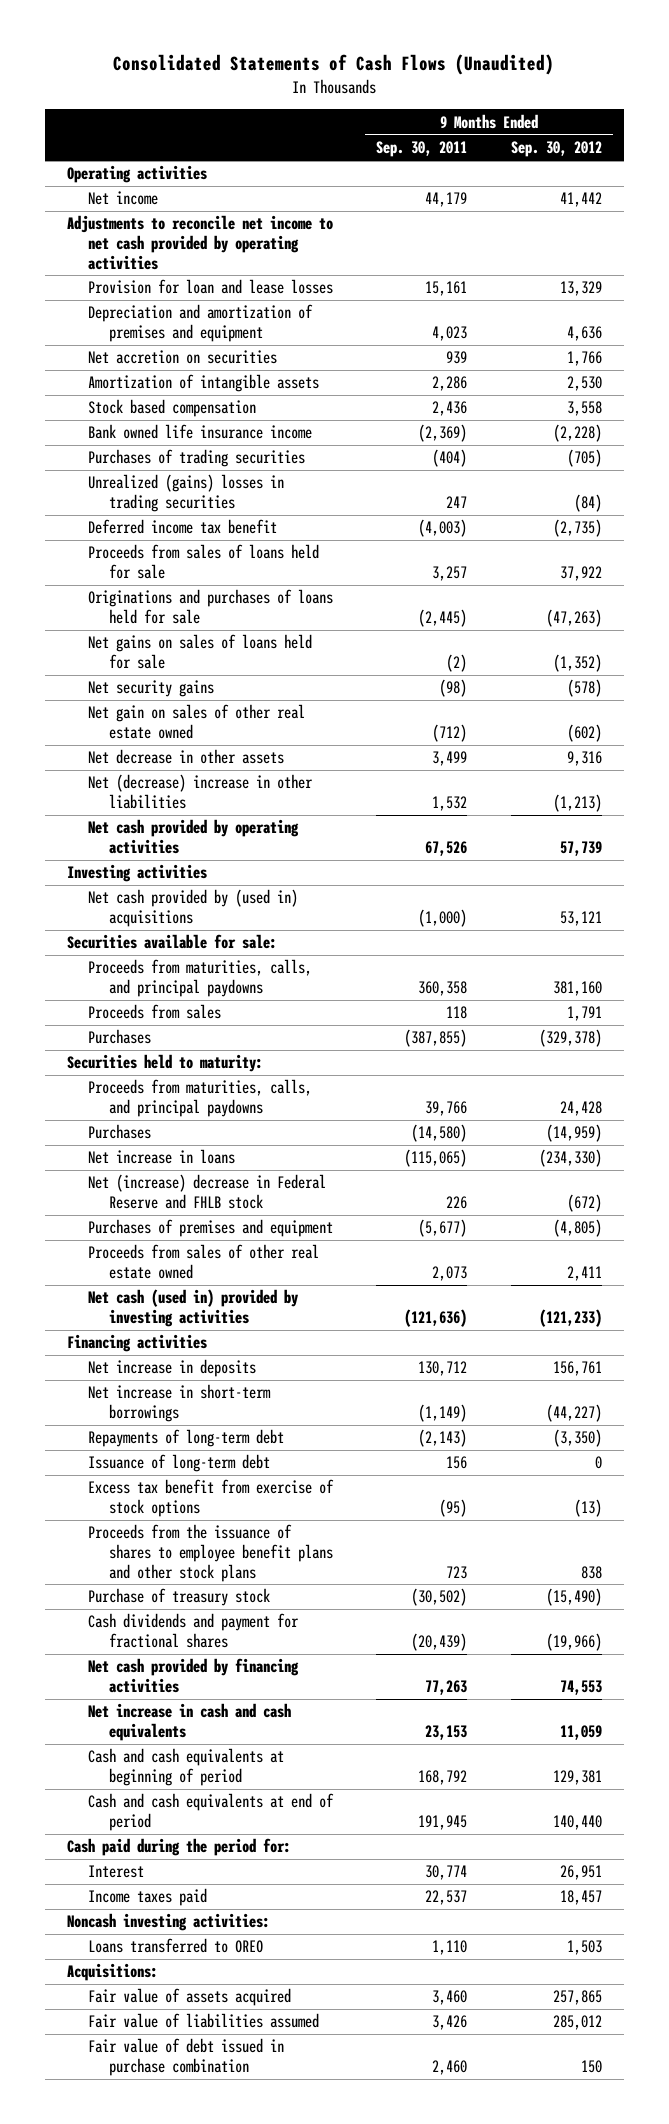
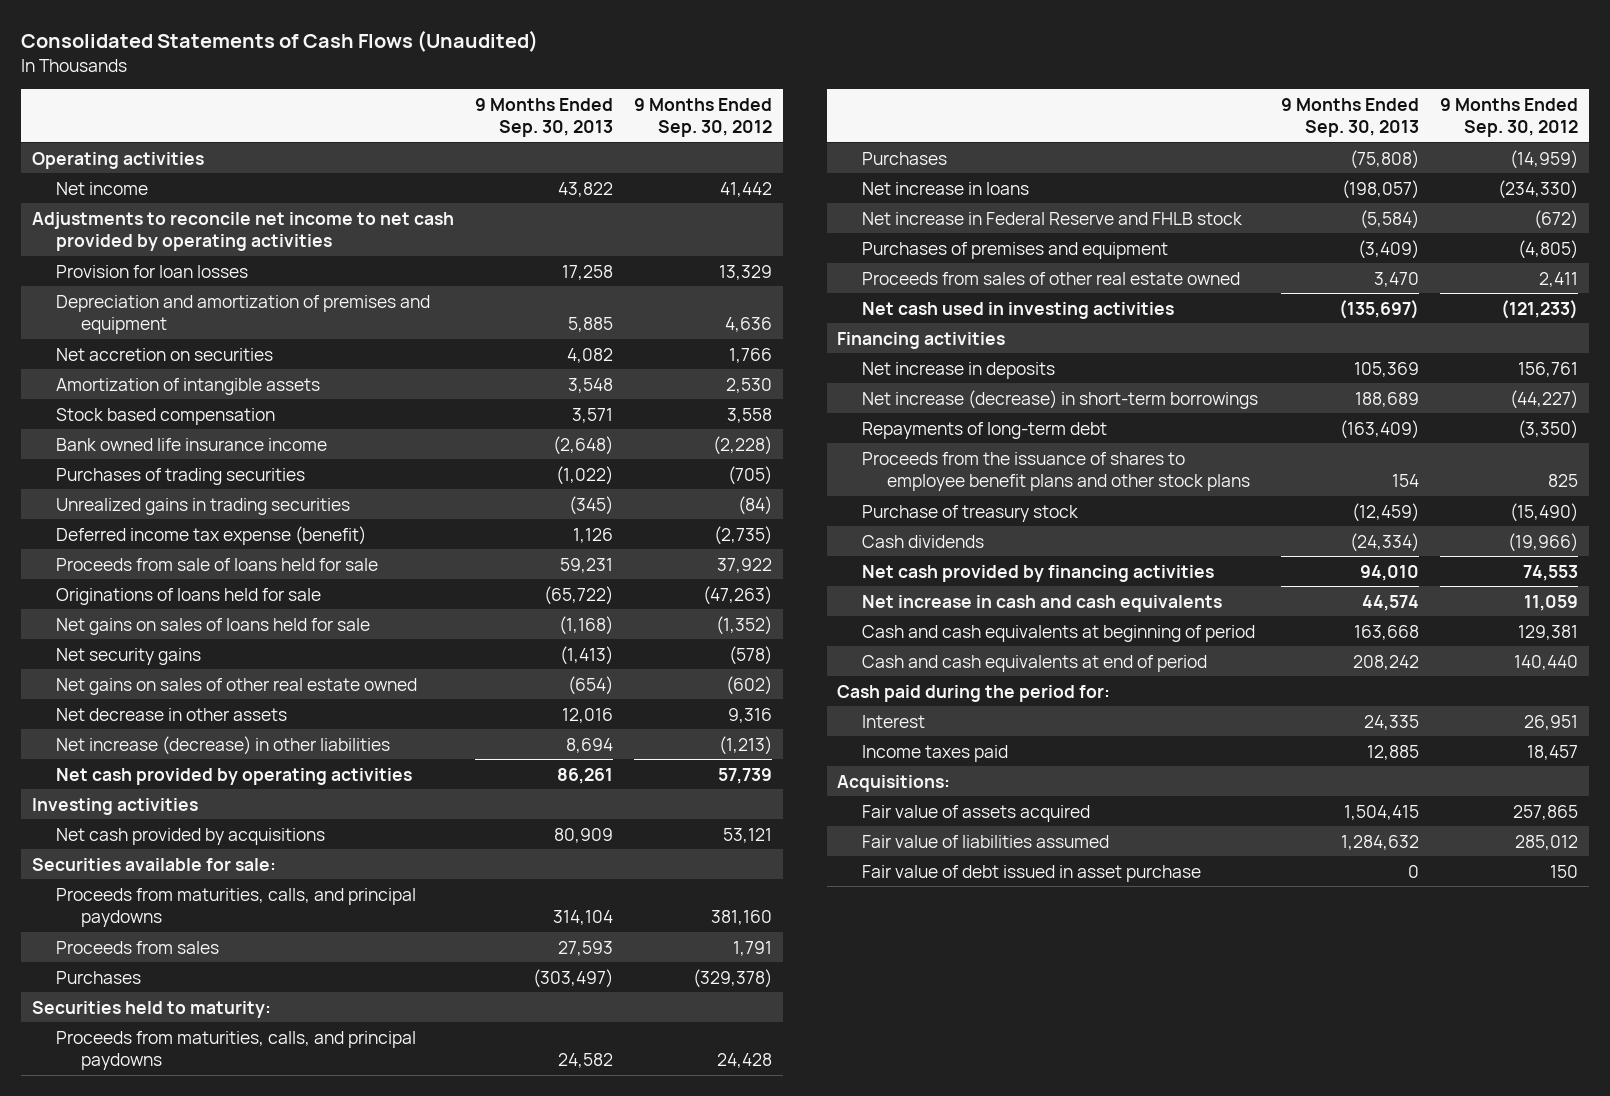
[376,141,468,158] Sep. 30, 2011 -> none
none -> [475,97,614,137] 9 Months Ended Sep. 30, 2013
[87,279,333,295] Provision for loan and lease losses -> [56,264,249,278] Provision for loan losses
[87,474,284,512] Unrealized (gains) losses in trading securities -> [56,497,351,515] Unrealized gains in trading securities
[87,519,277,535] Deferred income tax benefit -> [56,525,367,545] Deferred income tax expense (benefit)
[87,544,319,579] Proceeds from sales of loans held for sale -> [56,557,379,571] Proceeds from sale of loans held for sale
[87,589,333,624] Originations and purchases of loans held for sale -> [56,587,322,605] Originations of loans held for sale
[87,704,305,739] Net gain on sales of other real estate owned -> [56,677,418,695] Net gains on sales of other real estate owned
[87,774,313,809] Net (decrease) increase in other liabilities -> [56,735,391,755] Net increase (decrease) in other liabilities
[87,889,298,927] Net cash provided by (used in) acquisitions -> [56,827,326,845] Net cash provided by acquisitions
[87,1174,326,1209] Net (increase) decrease in Federal Reserve and FHLB stock -> [862,211,1244,225] Net increase in Federal Reserve and FHLB stock
[87,1289,298,1327] Net cash (used in) provided by investing activities -> [862,301,1175,319] Net cash used in investing activities
[87,1384,271,1422] Net increase in short-term borrowings -> [862,389,1259,409] Net increase (decrease) in short-term borrowings
[87,1454,270,1473] Issuance of long-term debt -> none
[87,1479,334,1517] Excess tax benefit from exercise of stock options -> none
[581,1565,603,1579] 838 -> [1547,473,1578,487] 825
[87,1613,299,1648] Cash dividends and payment for fractional shares -> [862,534,985,548] Cash dividends
[66,1913,270,1932] Noncash investing activities: -> none
[87,1938,263,1954] Loans transferred to OREO -> none
[87,2038,284,2076] Fair value of debt issued in purchase combination -> [862,864,1202,882] Fair value of debt issued in asset purchase

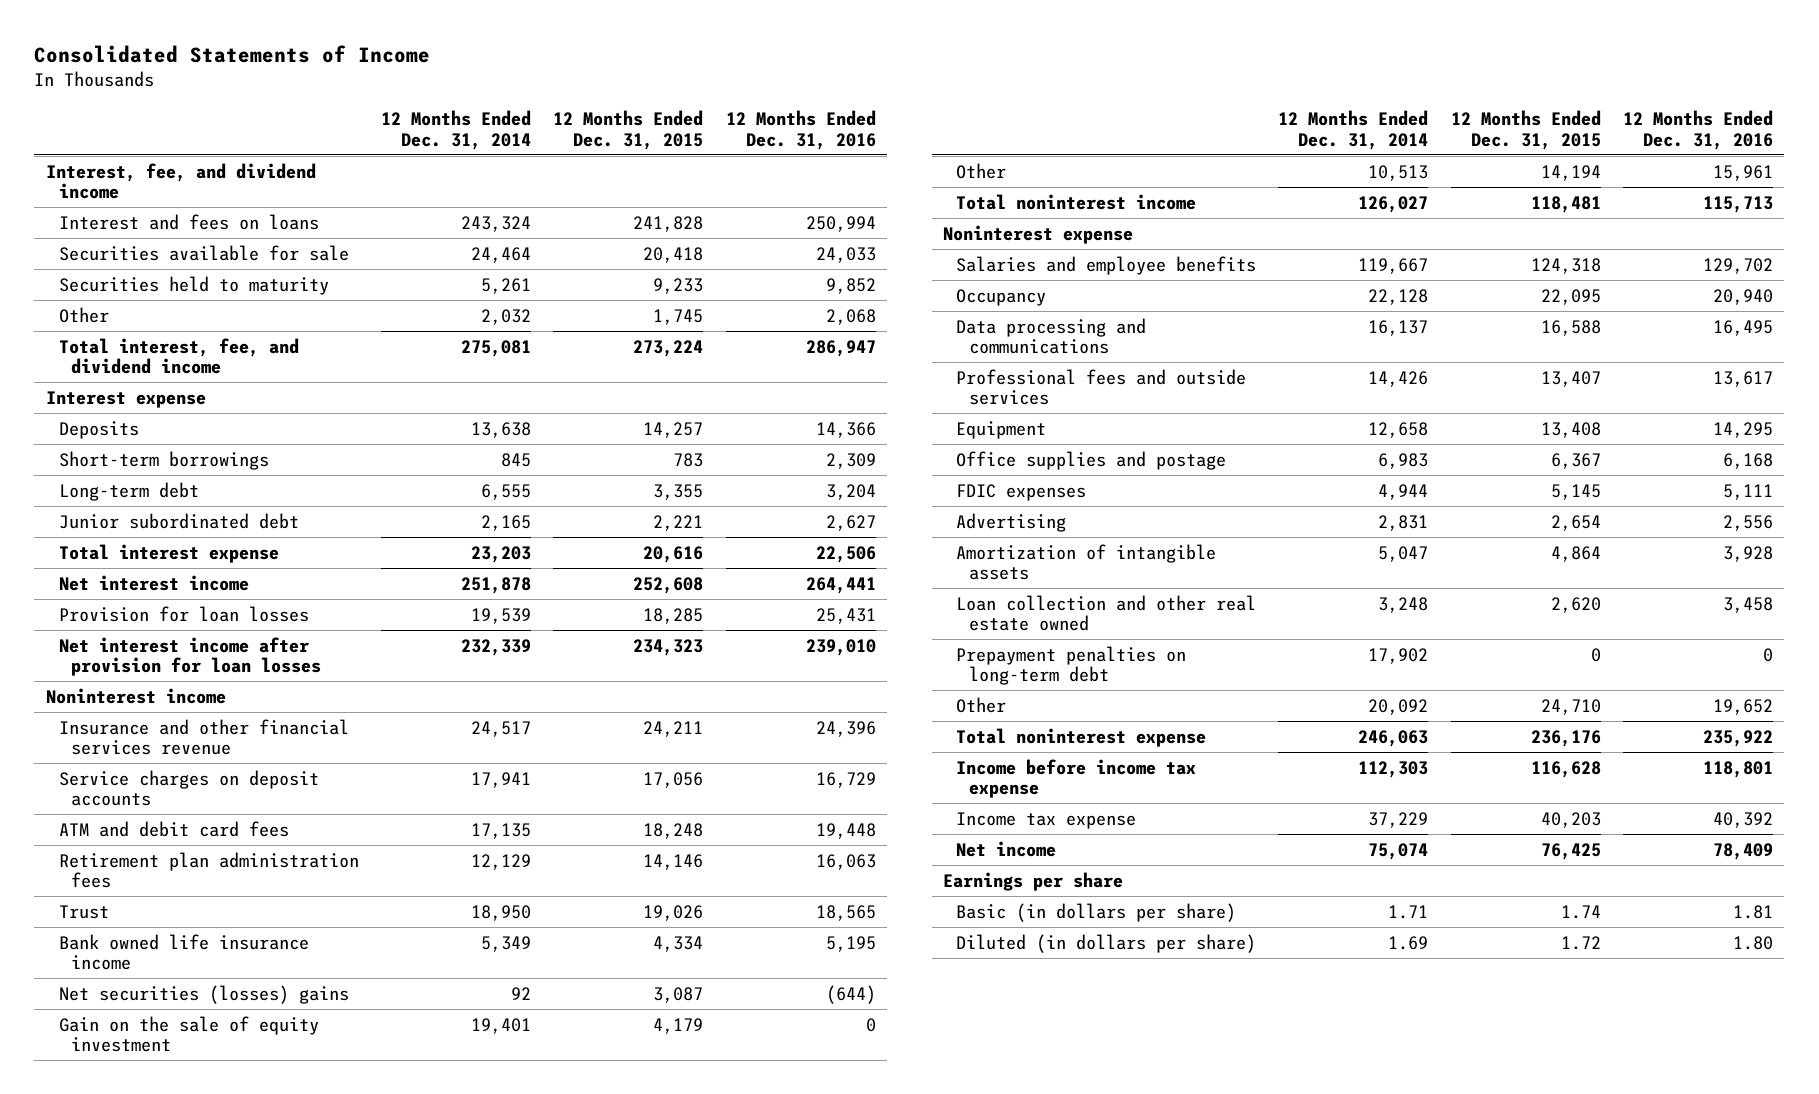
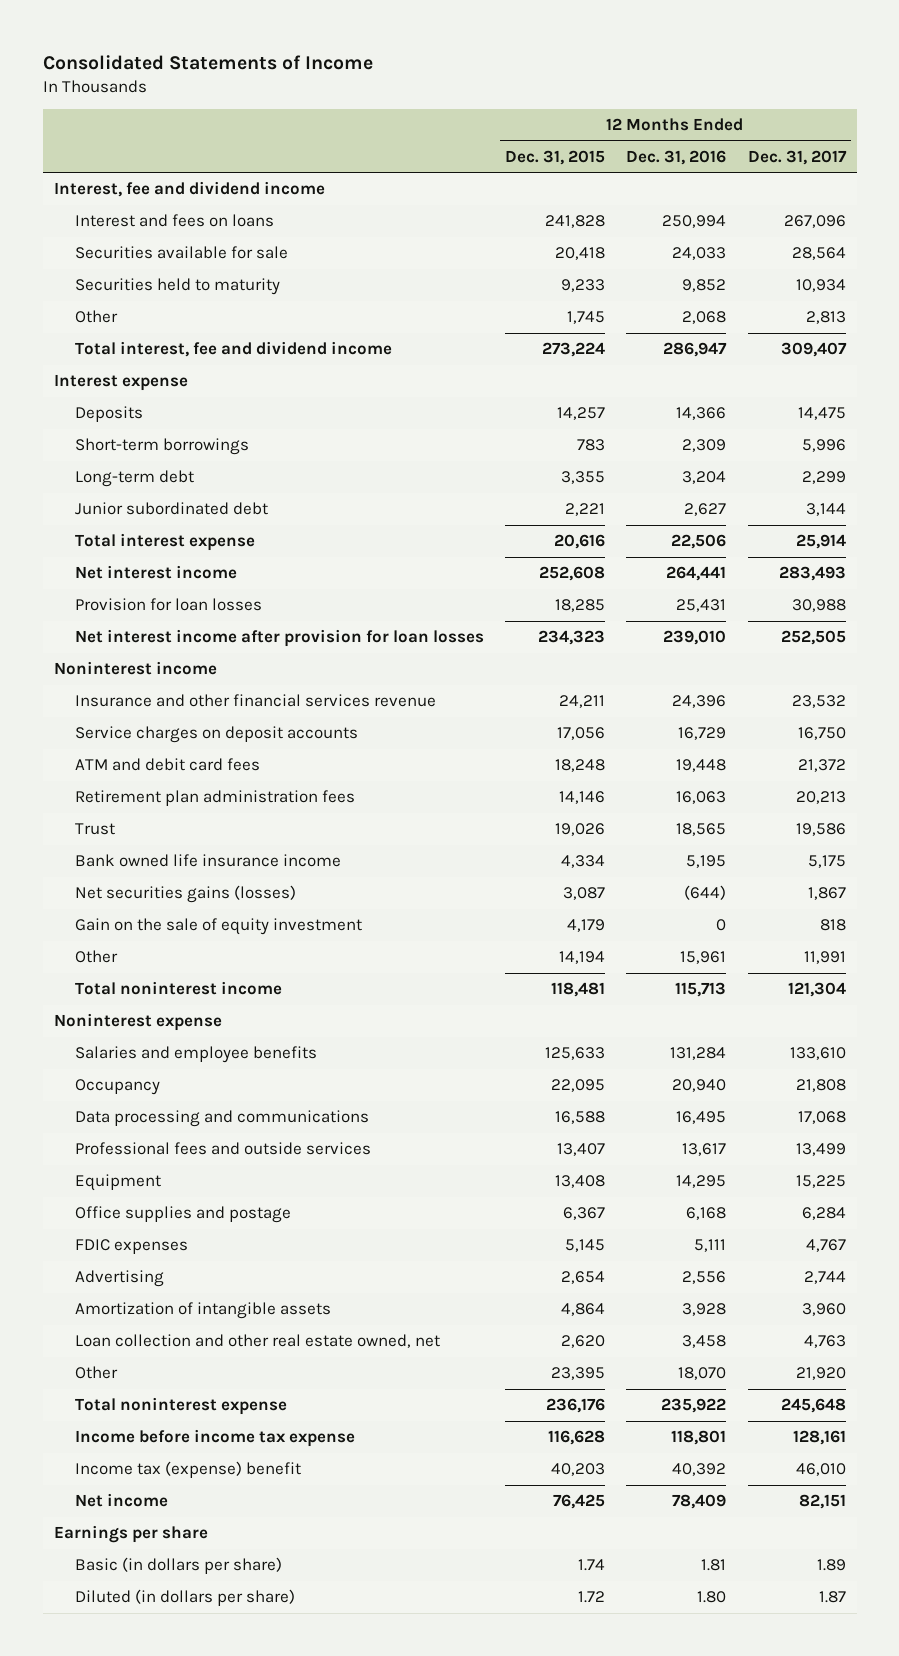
[380,110,531,150] 12 Months Ended Dec. 31, 2014 -> none
none -> [747,149,847,165] Dec. 31, 2017
[45,162,316,200] Interest, fee, and dividend income -> [53,181,325,198] Interest, fee and dividend income
[58,337,299,375] Total interest, fee, and dividend income -> [74,341,392,358] Total interest, fee and dividend income
[58,984,349,1004] Net securities (losses) gains -> [74,885,296,904] Net securities gains (losses)
[1530,257,1601,274] 124,318 -> [545,1047,606,1061] 125,633
[1703,257,1774,274] 129,702 -> [670,1047,727,1061] 131,284
[955,645,1186,686] Prepayment penalties on long-term debt -> none
[955,594,1256,632] Loan collection and other real estate owned -> [74,1334,440,1349] Loan collection and other real estate owned, net
[1540,698,1601,715] 24,710 -> [551,1367,606,1381] 23,395
[1713,698,1774,715] 19,652 -> [678,1367,727,1381] 18,070
[955,811,1136,829] Income tax expense -> [74,1461,301,1479] Income tax (expense) benefit

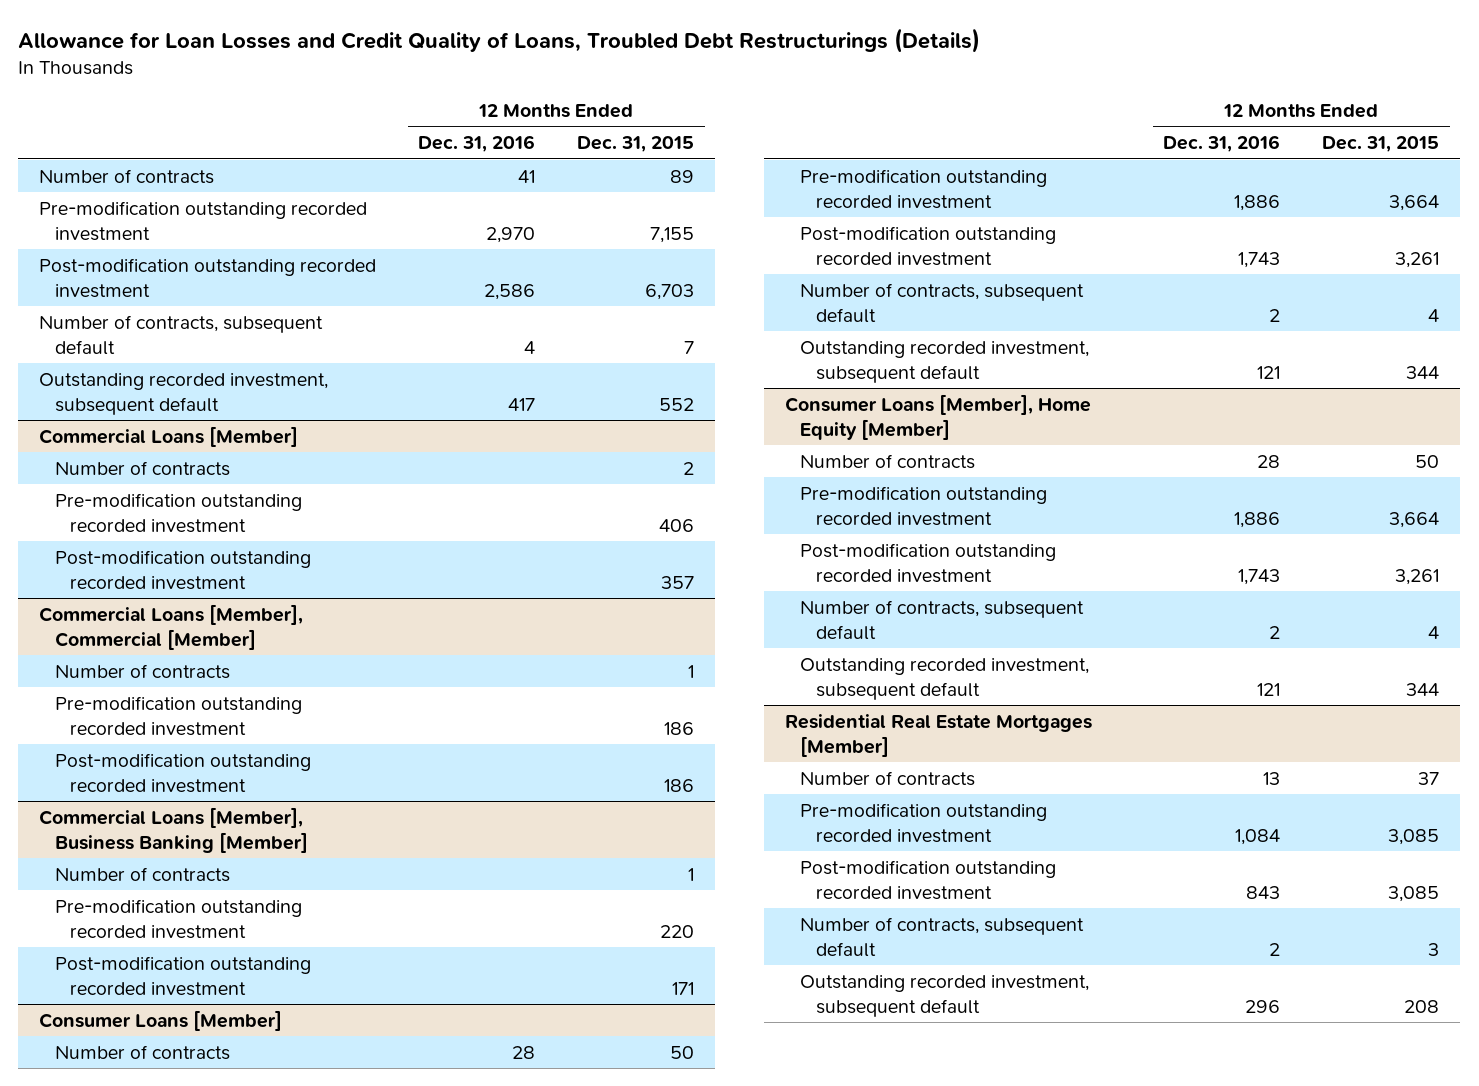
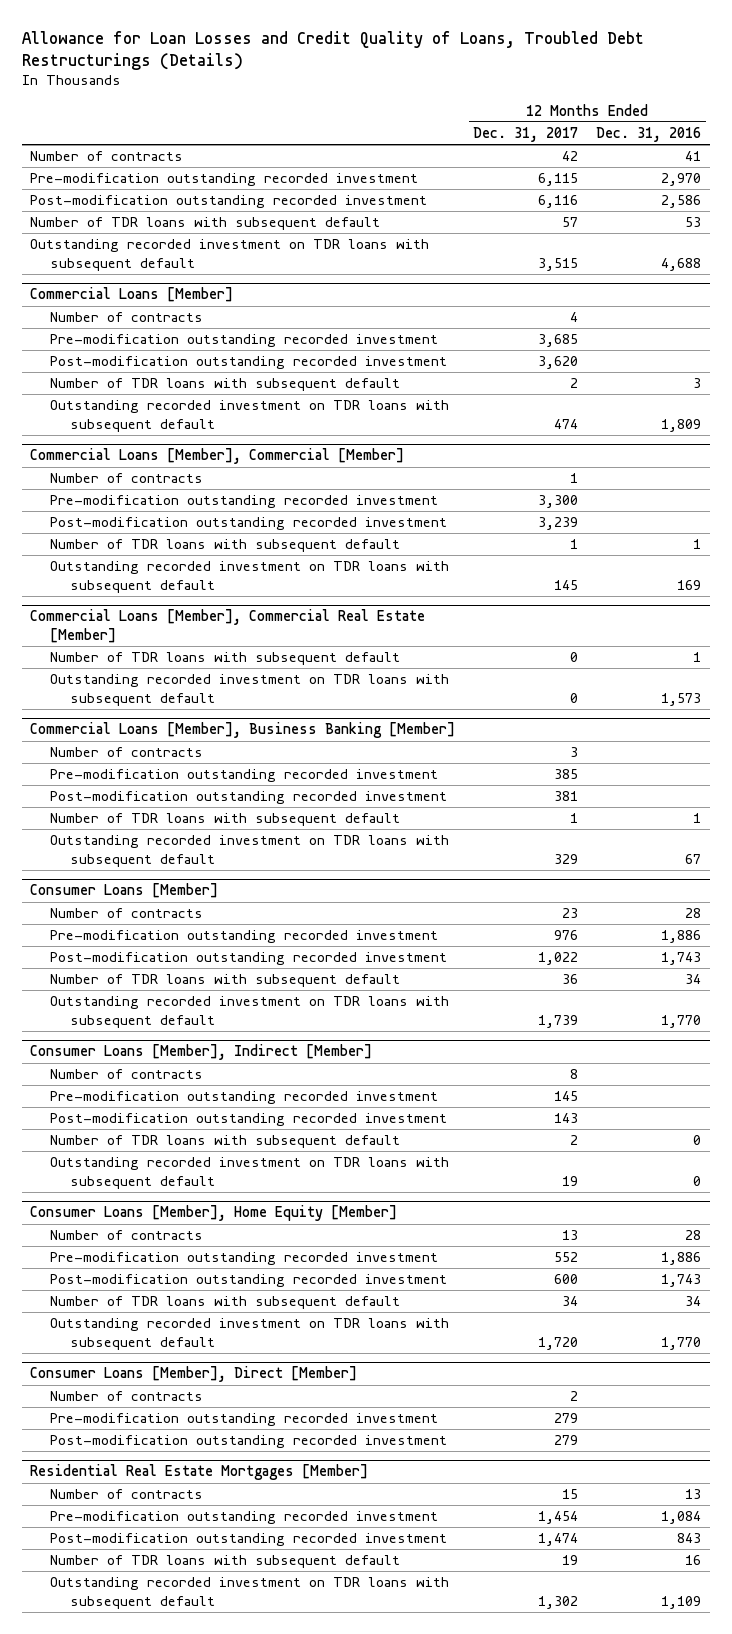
[577,136,695,153] Dec. 31, 2015 -> none
none -> [473,126,579,142] Dec. 31, 2017
[39,314,324,355] Number of contracts, subsequent default -> [30,217,381,231] Number of TDR loans with subsequent default
[524,340,536,354] 4 -> [685,217,702,228] 53
[39,372,329,415] Outstanding recorded investment, subsequent default -> [30,239,430,271] Outstanding recorded investment on TDR loans with subsequent default
[508,397,536,411] 417 -> [661,257,702,271] 4,688
none -> [50,378,401,392] Number of TDR loans with subsequent default
none -> [50,400,450,432] Outstanding recorded investment on TDR loans with subsequent default
none -> [50,539,401,553] Number of TDR loans with subsequent default
none -> [50,561,450,593] Outstanding recorded investment on TDR loans with subsequent default
none -> [30,609,426,643] Commercial Loans [Member], Commercial Real Estate [Member]
none -> [50,652,401,666] Number of TDR loans with subsequent default
none -> [50,674,450,706] Outstanding recorded investment on TDR loans with subsequent default
none -> [50,813,401,827] Number of TDR loans with subsequent default
none -> [50,835,450,867] Outstanding recorded investment on TDR loans with subsequent default
[800,282,1085,323] Number of contracts, subsequent default -> [50,974,401,988] Number of TDR loans with subsequent default
[1269,308,1281,322] 2 -> [685,974,702,985] 34
[800,340,1090,383] Outstanding recorded investment, subsequent default -> [50,996,450,1028] Outstanding recorded investment on TDR loans with subsequent default
[1257,365,1281,379] 121 -> [661,1014,702,1028] 1,770
none -> [30,1044,373,1061] Consumer Loans [Member], Indirect [Member]
none -> [50,1069,204,1080] Number of contracts
none -> [50,1091,439,1105] Pre-modification outstanding recorded investment
none -> [50,1113,448,1127] Post-modification outstanding recorded investment
none -> [50,1135,401,1149] Number of TDR loans with subsequent default
none -> [50,1157,450,1189] Outstanding recorded investment on TDR loans with subsequent default
[800,599,1085,640] Number of contracts, subsequent default -> [50,1296,401,1310] Number of TDR loans with subsequent default
[1269,625,1281,639] 2 -> [685,1296,702,1307] 34
[800,657,1090,700] Outstanding recorded investment, subsequent default -> [50,1318,450,1350] Outstanding recorded investment on TDR loans with subsequent default
[1257,682,1281,696] 121 -> [661,1336,702,1350] 1,770
none -> [30,1366,358,1383] Consumer Loans [Member], Direct [Member]
none -> [50,1391,204,1402] Number of contracts
none -> [50,1413,439,1427] Pre-modification outstanding recorded investment
none -> [50,1435,448,1449] Post-modification outstanding recorded investment
[800,916,1085,957] Number of contracts, subsequent default -> [50,1555,401,1569] Number of TDR loans with subsequent default
[1269,942,1281,956] 2 -> [685,1555,702,1566] 16
[800,974,1090,1017] Outstanding recorded investment, subsequent default -> [50,1577,450,1609] Outstanding recorded investment on TDR loans with subsequent default
[1245,999,1281,1013] 296 -> [661,1595,702,1609] 1,109

